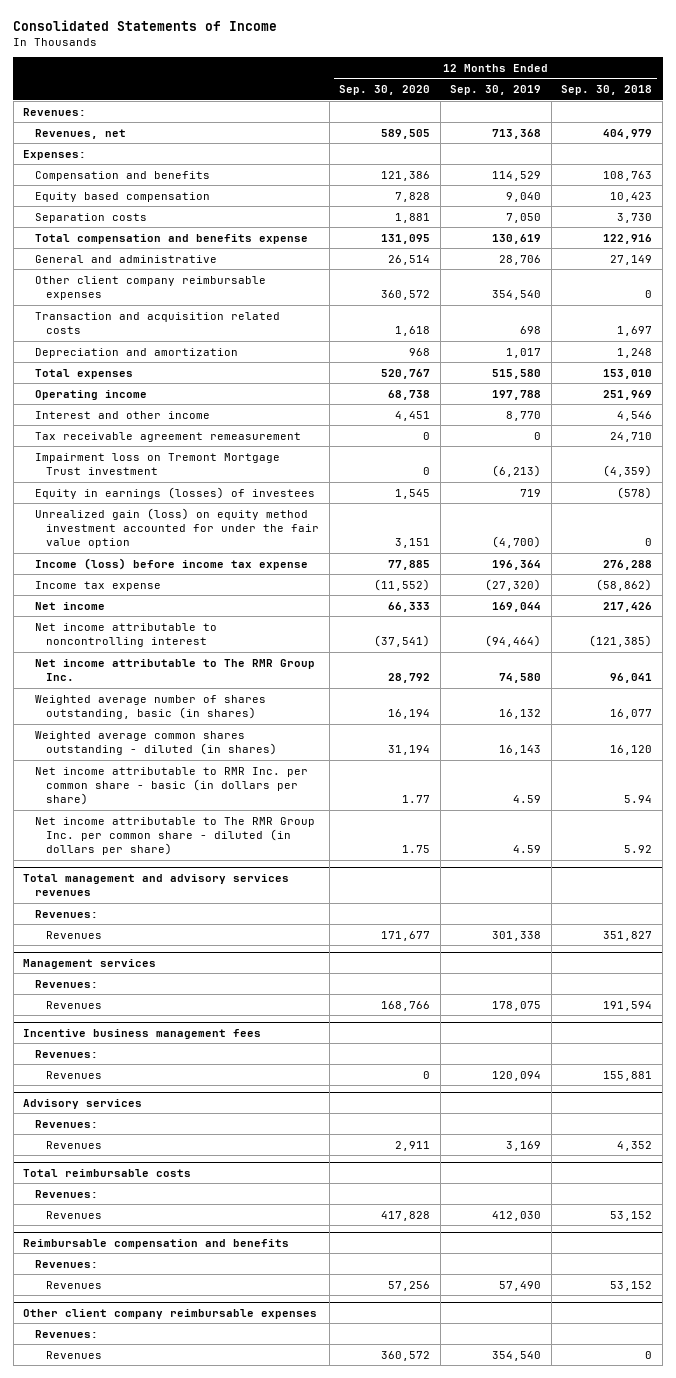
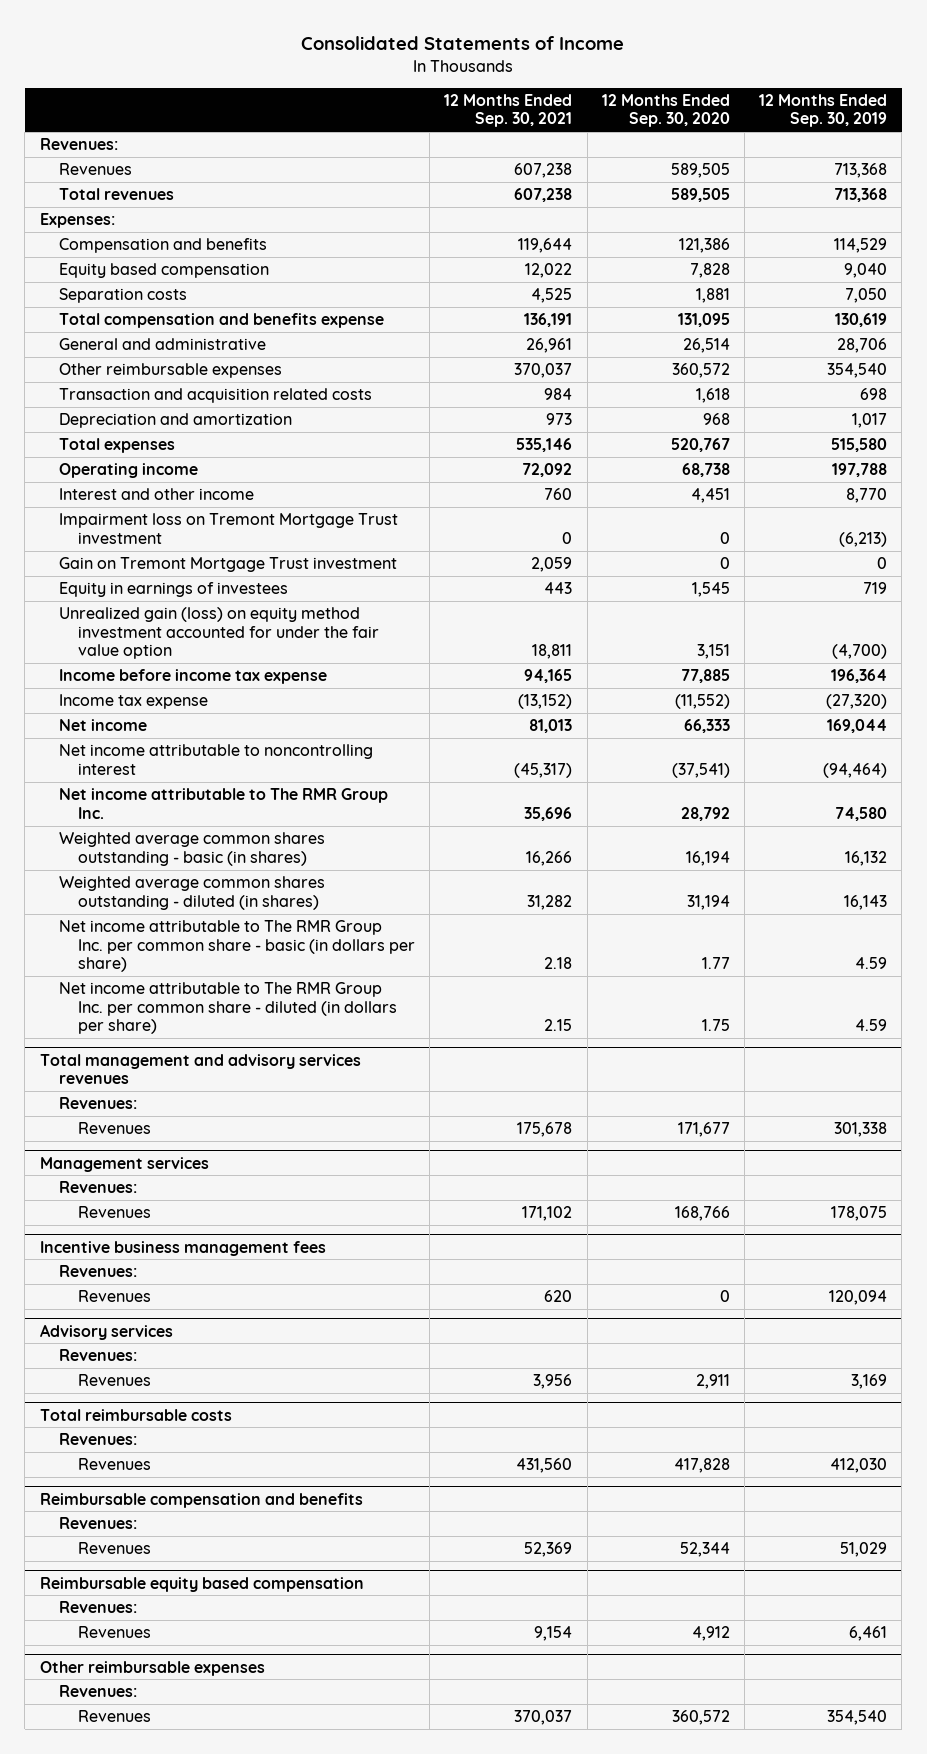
[561,85,653,96] Sep. 30, 2018 -> none
none -> [444,93,573,128] 12 Months Ended Sep. 30, 2021
none -> [58,163,132,176] Revenues
[34,128,126,139] Revenues, net -> [58,188,174,201] Total revenues
[34,275,266,301] Other client company reimbursable expenses -> [58,363,282,379] Other reimbursable expenses
[34,431,301,442] Tax receivable agreement remeasurement -> none
none -> [58,557,397,573] Gain on Tremont Mortgage Trust investment
[34,486,315,499] Equity in earnings (losses) of investees -> [58,582,288,598] Equity in earnings of investees
[34,557,308,570] Income (loss) before income tax expense -> [58,669,327,685] Income before income tax expense
[34,694,266,720] Weighted average number of shares outstanding, basic (in shares) -> [58,832,325,866] Weighted average common shares outstanding - basic (in shares)
[34,766,308,806] Net income attributable to RMR Inc. per common share - basic (in dollars per share) -> [58,920,416,973] Net income attributable to The RMR Group Inc. per common share - basic (in dollars per share)
[23,1308,318,1319] Other client company reimbursable expenses -> none
[388,1280,431,1291] 57,256 -> [679,1542,730,1558] 52,344
[499,1280,542,1291] 57,490 -> [840,1542,888,1558] 51,029
none -> [39,1576,364,1592] Reimbursable equity based compensation
none -> [78,1626,152,1639] Revenues
none -> [39,1660,265,1676] Other reimbursable expenses
none -> [58,1685,137,1698] Revenues:

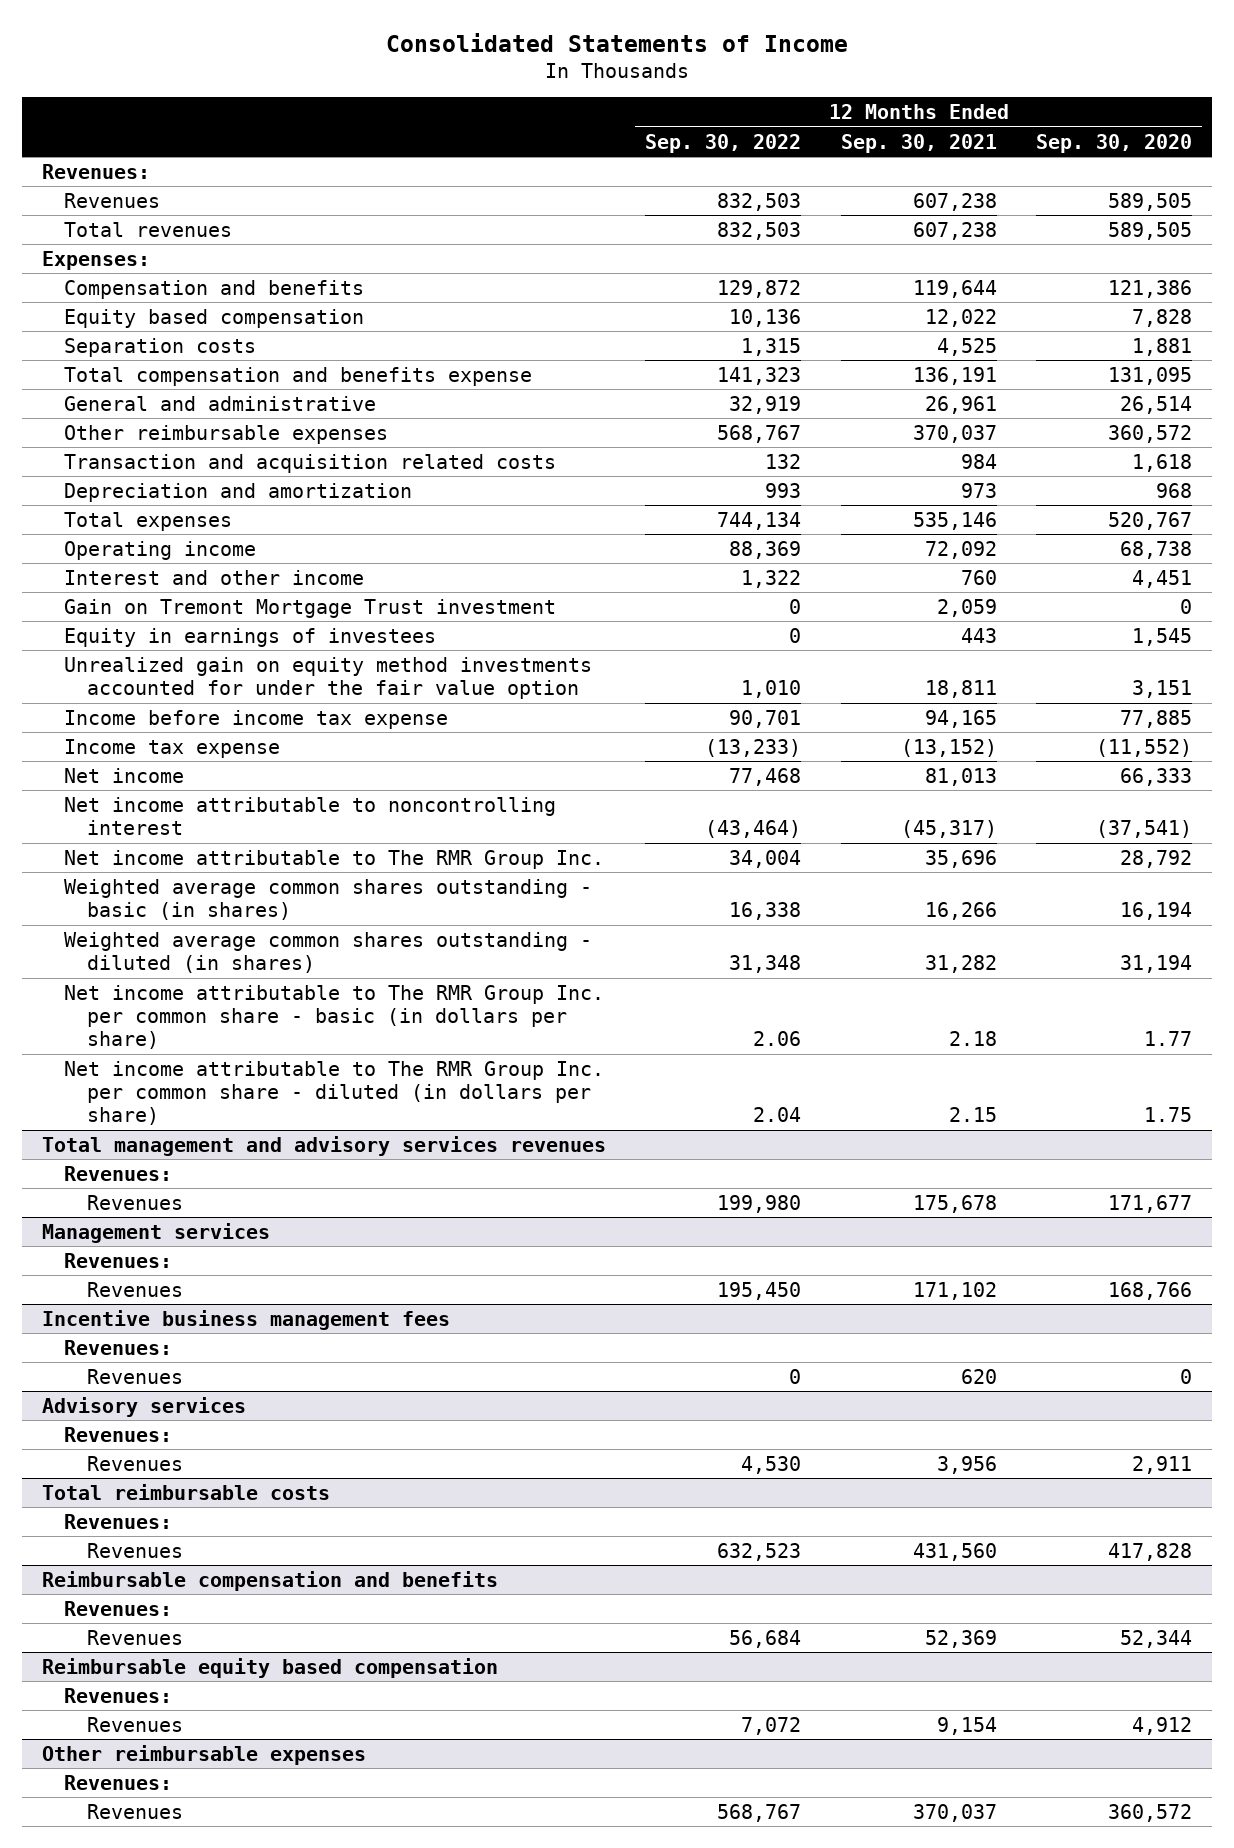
[759,93,888,128] 12 Months Ended Sep. 30, 2019 -> none
none -> [645,133,802,153] Sep. 30, 2022
[58,513,398,544] Impairment loss on Tremont Mortgage Trust investment -> none
[58,607,380,660] Unrealized gain (loss) on equity method investment accounted for under the fair value option -> [64,656,593,700] Unrealized gain on equity method investments accounted for under the fair value option

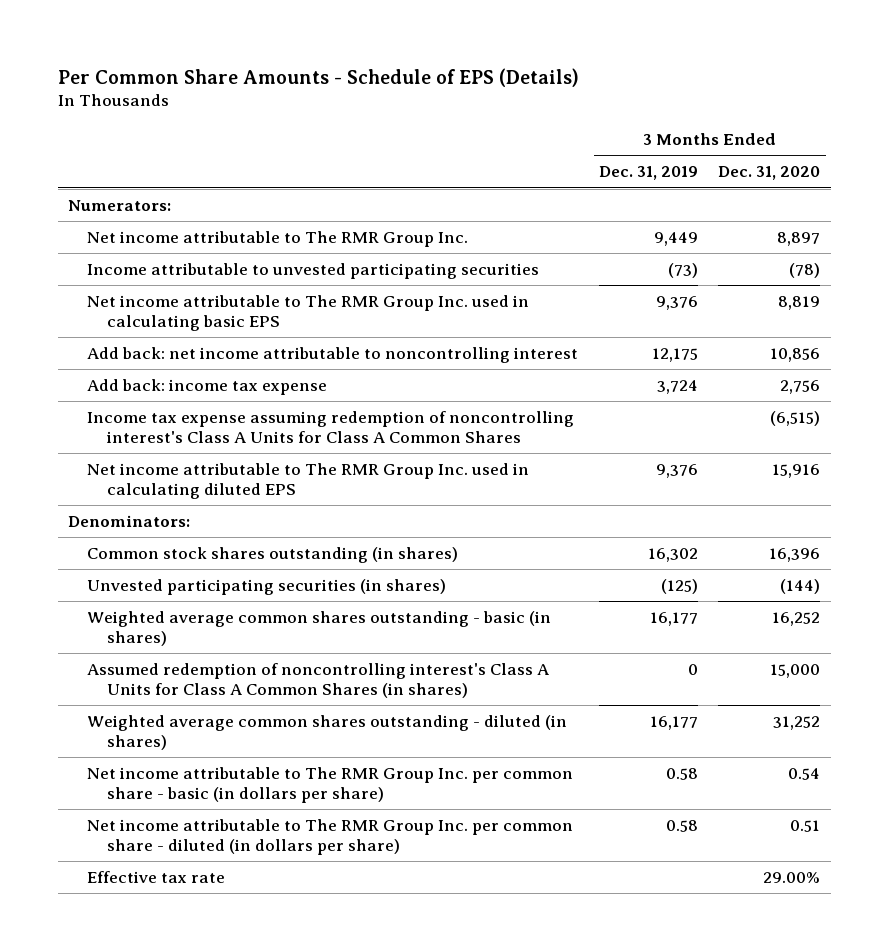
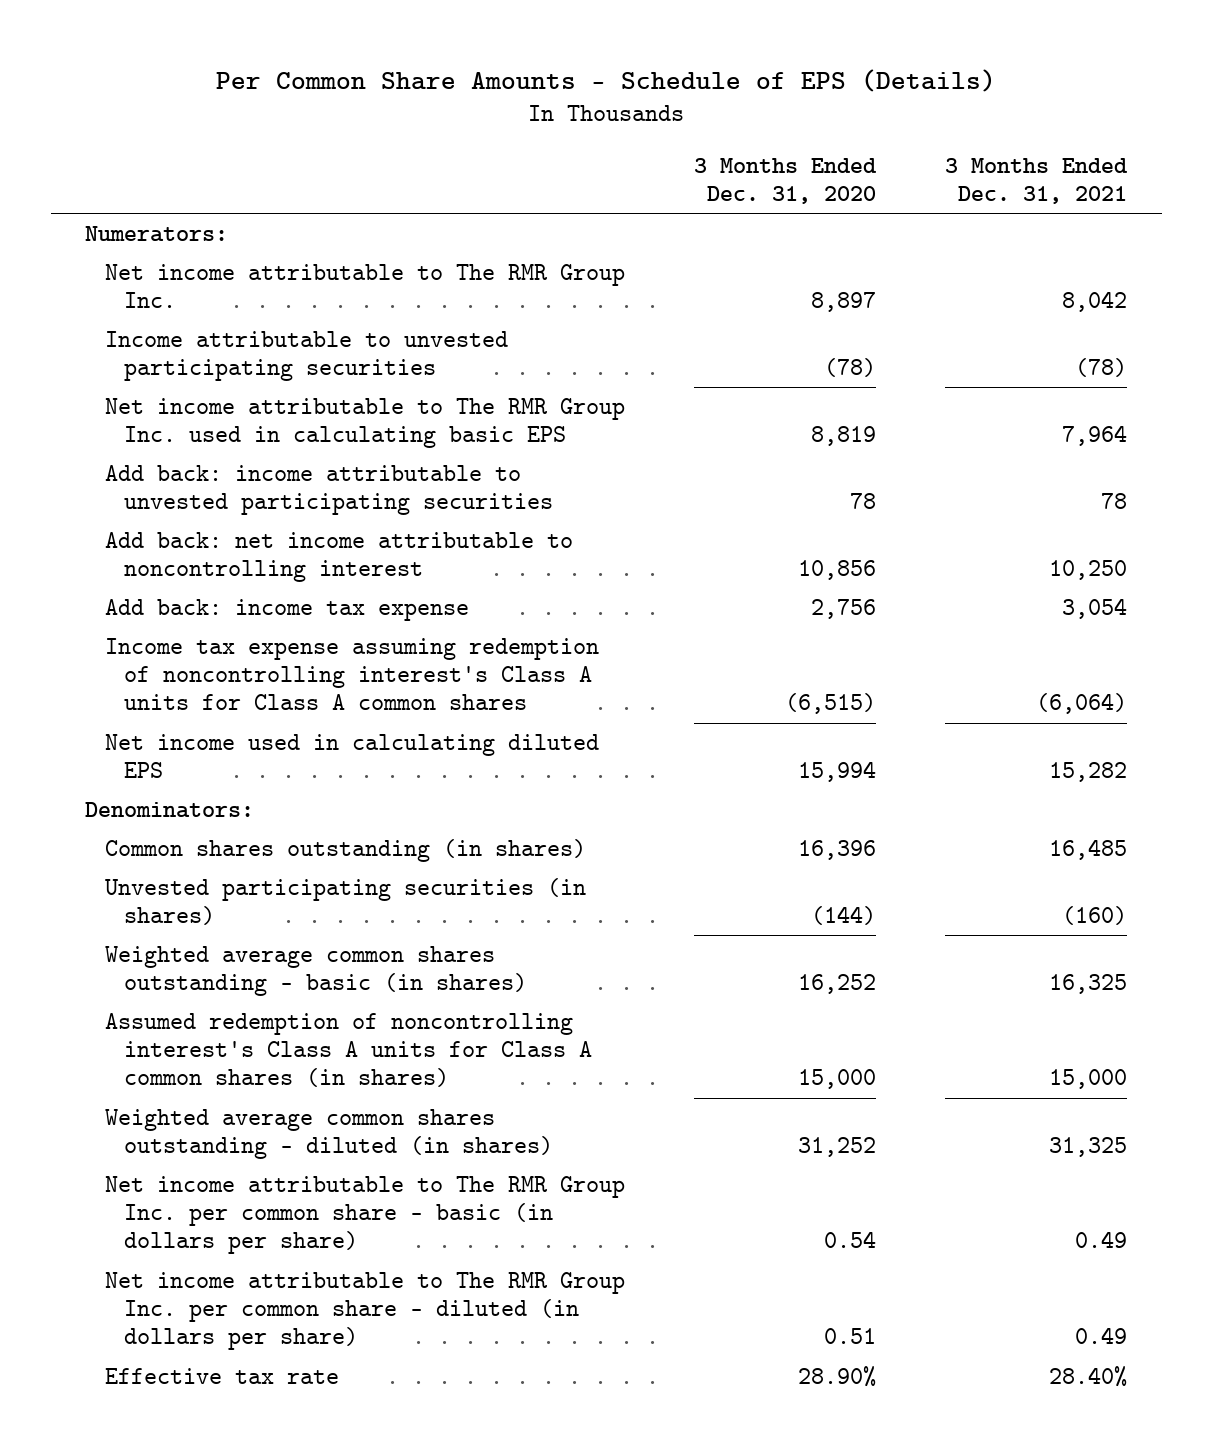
[598,166,698,181] Dec. 31, 2019 -> none
none -> [944,157,1128,204] 3 Months Ended Dec. 31, 2021
none -> [104,464,553,516] Add back: income attributable to unvested participating securities
[87,410,575,443] Income tax expense assuming redemption of noncontrolling interest's Class A Units for Class A Common Shares -> [104,637,599,711] Income tax expense assuming redemption of noncontrolling interest's Class A units for Class A common shares
[87,462,530,499] Net income attributable to The RMR Group Inc. used in calculating diluted EPS -> [104,733,599,779] Net income used in calculating diluted EPS
[772,463,821,478] 15,916 -> [797,761,876,783] 15,994
[87,546,459,563] Common stock shares outstanding (in shares) -> [104,838,586,862] Common shares outstanding (in shares)
[87,662,550,698] Assumed redemption of noncontrolling interest's Class A Units for Class A Common Shares (in shares) -> [104,1012,592,1088] Assumed redemption of noncontrolling interest's Class A units for Class A common shares (in shares)
[763,871,821,883] 29.00% -> [797,1365,876,1387] 28.90%

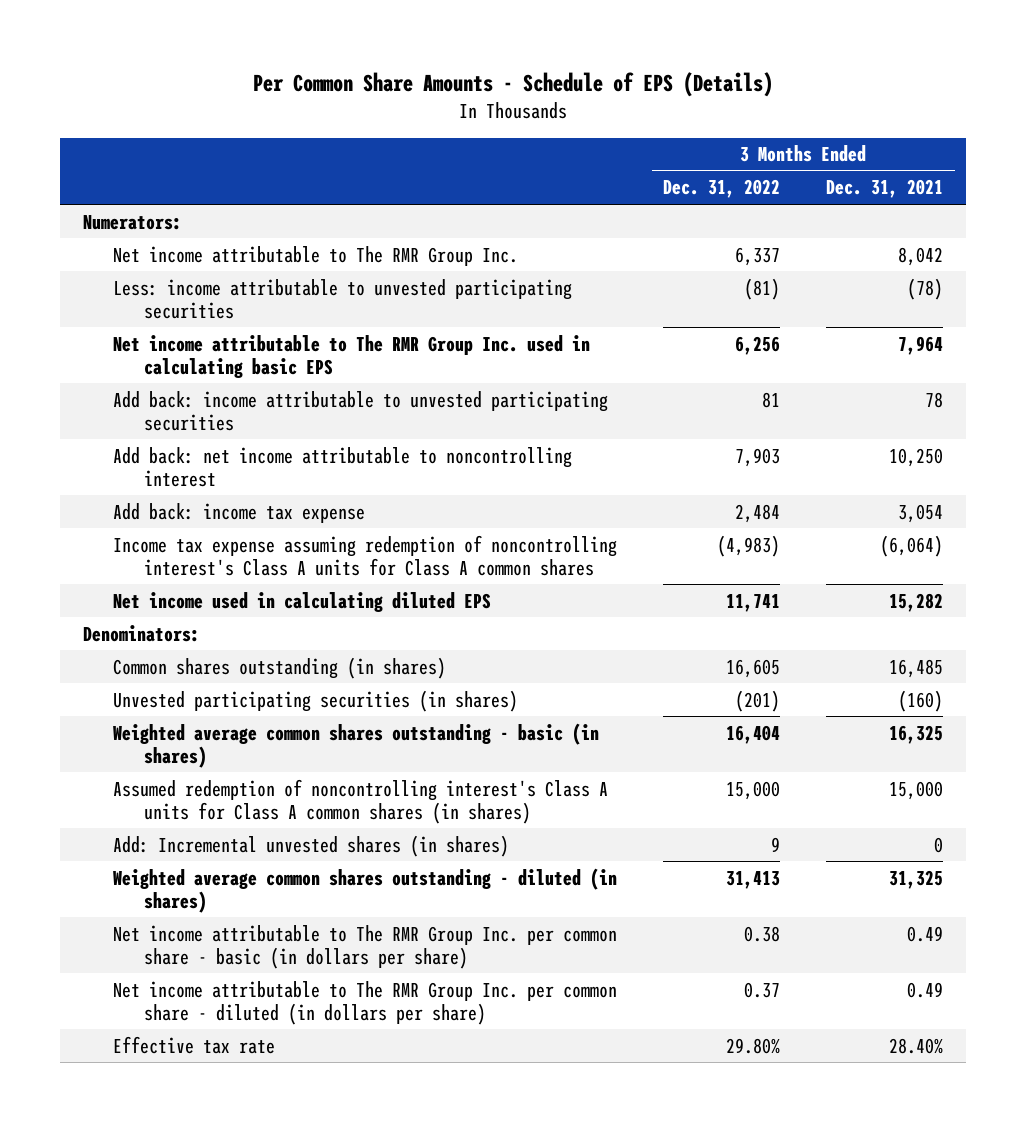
[693,157,877,204] 3 Months Ended Dec. 31, 2020 -> none
none -> [663,179,781,199] Dec. 31, 2022
[104,330,508,382] Income attributable to unvested participating securities -> [113,278,573,319] Less: income attributable to unvested participating securities
none -> [113,834,510,857] Add: Incremental unvested shares (in shares)

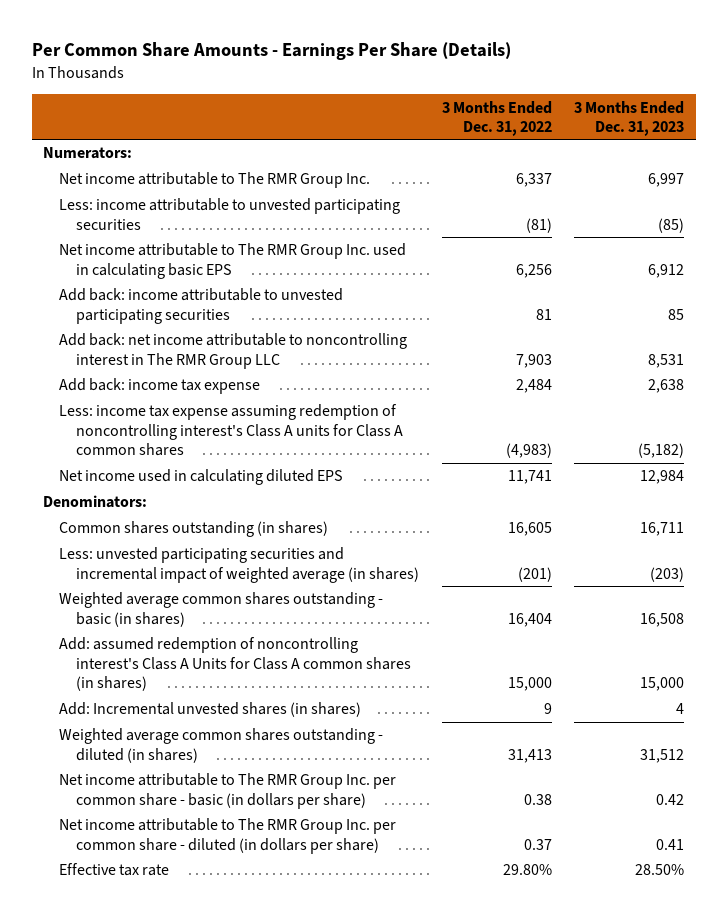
[253,71,774,97] Per Common Share Amounts - Schedule of EPS (Details) -> [31,42,511,61] Per Common Share Amounts - Earnings Per Share (Details)
[826,179,944,199] Dec. 31, 2021 -> none
none -> [574,100,685,136] 3 Months Ended Dec. 31, 2023
[113,446,573,487] Add back: net income attributable to noncontrolling interest -> [59,333,408,369] Add back: net income attributable to noncontrolling interest in The RMR Group LLC
[113,534,618,576] Income tax expense assuming redemption of noncontrolling interest's Class A units for Class A common shares -> [59,404,403,456] Less: income tax expense assuming redemption of noncontrolling interest's Class A units for Class A common shares
[113,689,519,712] Unvested participating securities (in shares) -> none
none -> [59,547,419,583] Less: unvested participating securities and incremental impact of weighted average (in shares)
[113,778,609,824] Assumed redemption of noncontrolling interest's Class A units for Class A common shares (in shares) -> [59,637,411,691] Add: assumed redemption of noncontrolling interest's Class A Units for Class A common shares (in shares)

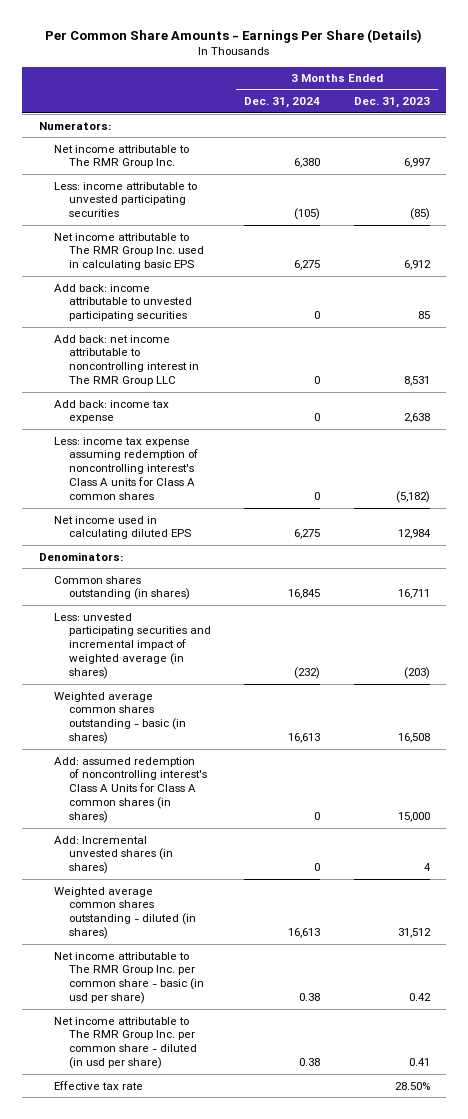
[441,100,552,136] 3 Months Ended Dec. 31, 2022 -> none
none -> [244,97,321,109] Dec. 31, 2024
[59,773,397,809] Net income attributable to The RMR Group Inc. per common share - basic (in dollars per share) -> [53,951,205,1005] Net income attributable to The RMR Group Inc. per common share - basic (in usd per share)
[59,818,397,854] Net income attributable to The RMR Group Inc. per common share - diluted (in dollars per share) -> [53,1016,198,1070] Net income attributable to The RMR Group Inc. per common share - diluted (in usd per share)

